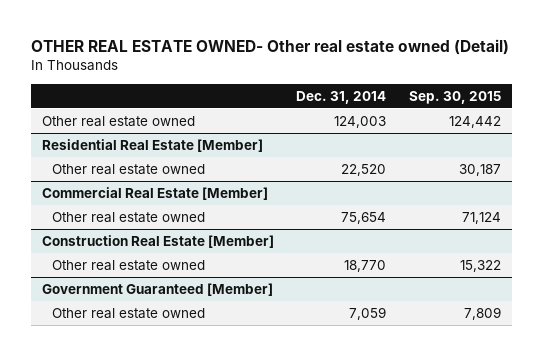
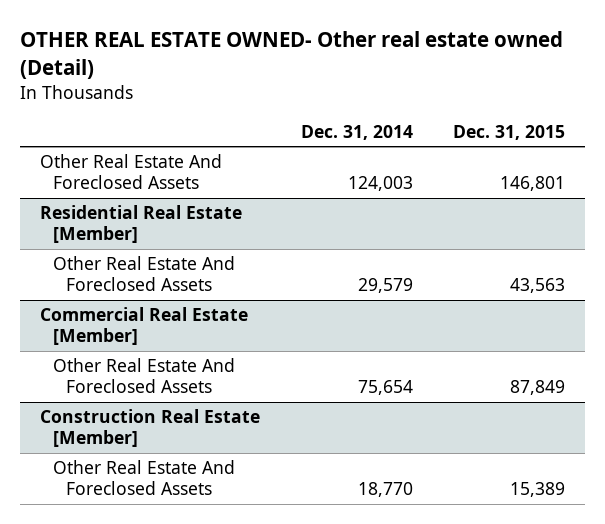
[408,90,501,104] Sep. 30, 2015 -> none
none -> [453,124,566,140] Dec. 31, 2015
[41,115,195,127] Other real estate owned -> [40,154,223,190] Other Real Estate And Foreclosed Assets
[52,163,206,175] Other real estate owned -> [53,256,236,292] Other Real Estate And Foreclosed Assets
[341,163,387,176] 22,520 -> [357,278,413,294] 29,579
[52,211,206,223] Other real estate owned -> [53,358,236,394] Other Real Estate And Foreclosed Assets
[41,282,273,296] Government Guaranteed [Member] -> none
[52,307,206,319] Other real estate owned -> none
[52,259,206,271] Other real estate owned -> [53,460,236,496] Other Real Estate And Foreclosed Assets

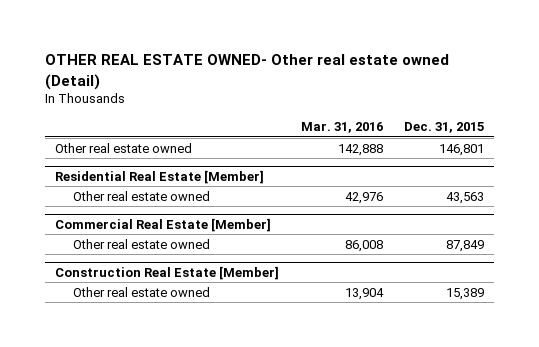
[300,124,413,140] Dec. 31, 2014 -> none
none -> [300,122,383,134] Mar. 31, 2016
[40,154,223,190] Other Real Estate And Foreclosed Assets -> [55,142,193,153] Other real estate owned
[53,256,236,292] Other Real Estate And Foreclosed Assets -> [72,190,210,201] Other real estate owned
[53,358,236,394] Other Real Estate And Foreclosed Assets -> [72,238,210,249] Other real estate owned
[53,460,236,496] Other Real Estate And Foreclosed Assets -> [72,286,210,297] Other real estate owned

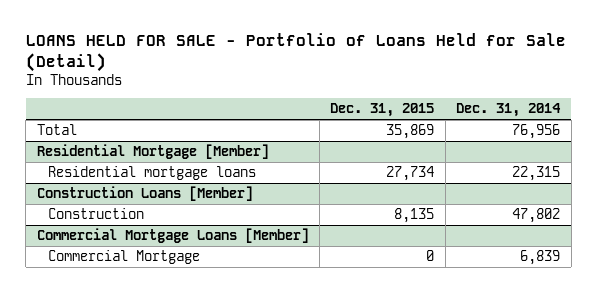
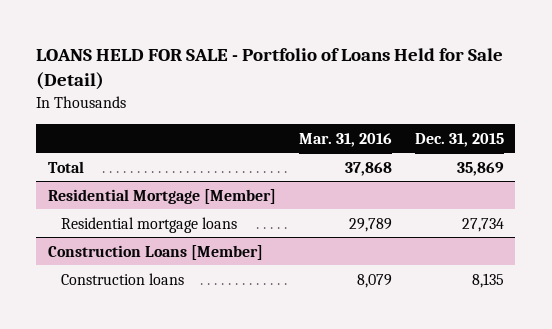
[456,103,562,118] Dec. 31, 2014 -> none
none -> [298,132,392,147] Mar. 31, 2016
[36,227,309,243] Commercial Mortgage Loans [Member] -> none
[47,249,200,264] Commercial Mortgage -> none
[47,207,144,219] Construction -> [61,272,185,285] Construction loans

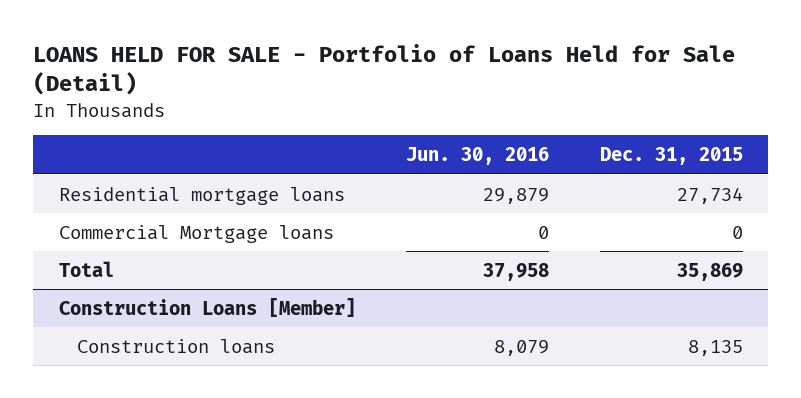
[298,132,392,147] Mar. 31, 2016 -> none
none -> [406,146,550,165] Jun. 30, 2016
[47,188,276,204] Residential Mortgage [Member] -> none
none -> [58,224,334,243] Commercial Mortgage loans
[47,160,84,173] Total -> [58,260,114,277] Total

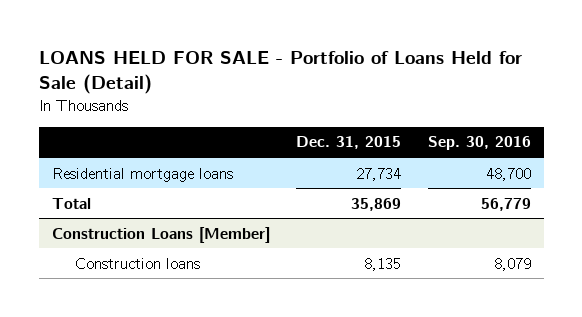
[406,146,550,165] Jun. 30, 2016 -> none
none -> [427,136,531,151] Sep. 30, 2016
[58,224,334,243] Commercial Mortgage loans -> none

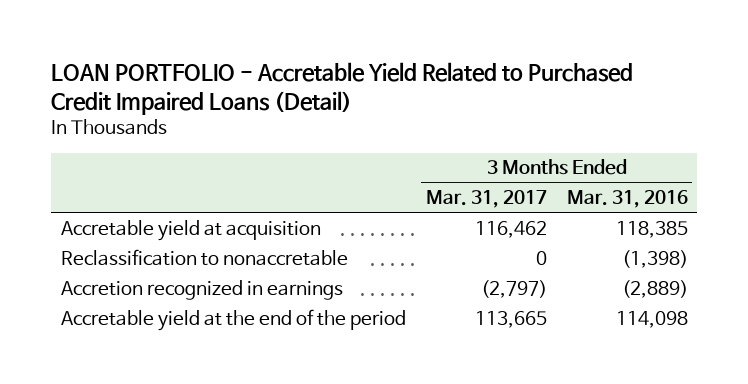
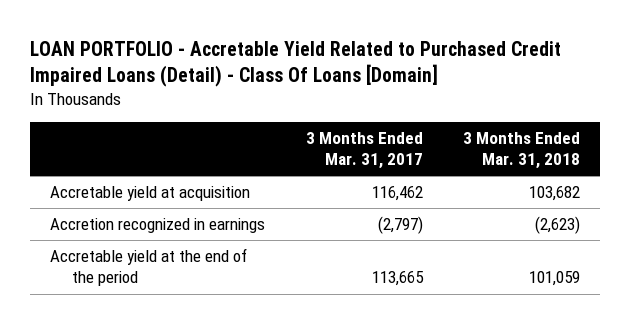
[50,61,633,115] LOAN PORTFOLIO - Accretable Yield Related to Purchased Credit Impaired Loans (Detail) -> [30,41,562,88] LOAN PORTFOLIO - Accretable Yield Related to Purchased Credit Impaired Loans (Detail) - Class Of Loans [Domain]
[566,189,688,208] Mar. 31, 2016 -> none
none -> [462,131,580,170] 3 Months Ended Mar. 31, 2018
[60,248,348,266] Reclassification to nonaccretable -> none

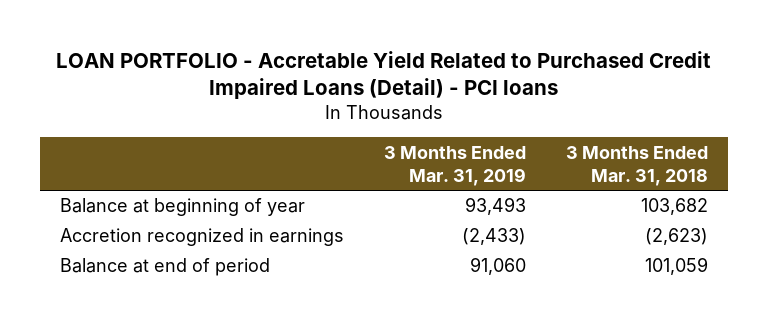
[30,41,562,88] LOAN PORTFOLIO - Accretable Yield Related to Purchased Credit Impaired Loans (Detail) - Class Of Loans [Domain] -> [55,50,711,100] LOAN PORTFOLIO - Accretable Yield Related to Purchased Credit Impaired Loans (Detail) - PCI loans
[305,131,423,170] 3 Months Ended Mar. 31, 2017 -> none
none -> [383,145,526,186] 3 Months Ended Mar. 31, 2019
[50,186,251,202] Accretable yield at acquisition -> [60,198,306,217] Balance at beginning of year
[50,248,248,287] Accretable yield at the end of the period -> [60,258,271,277] Balance at end of period

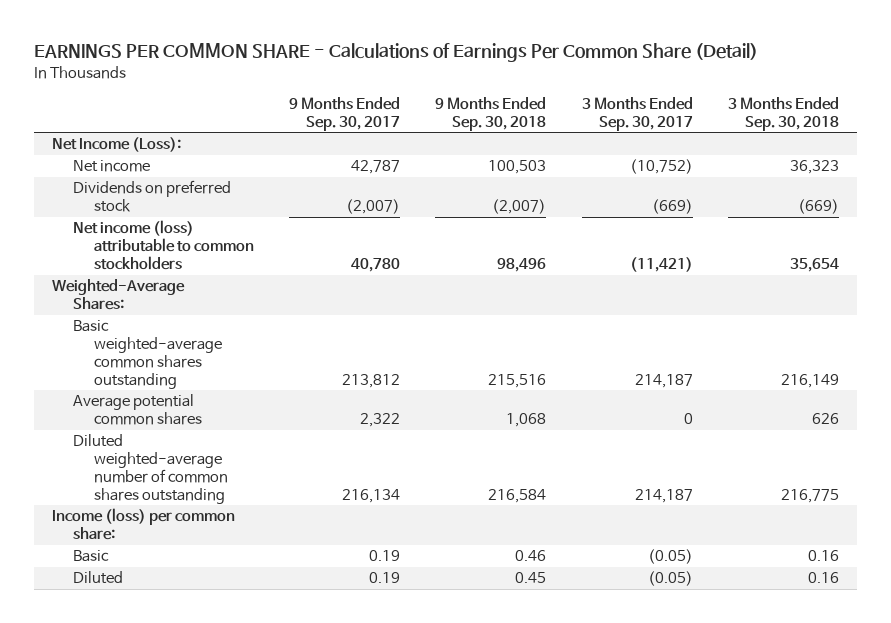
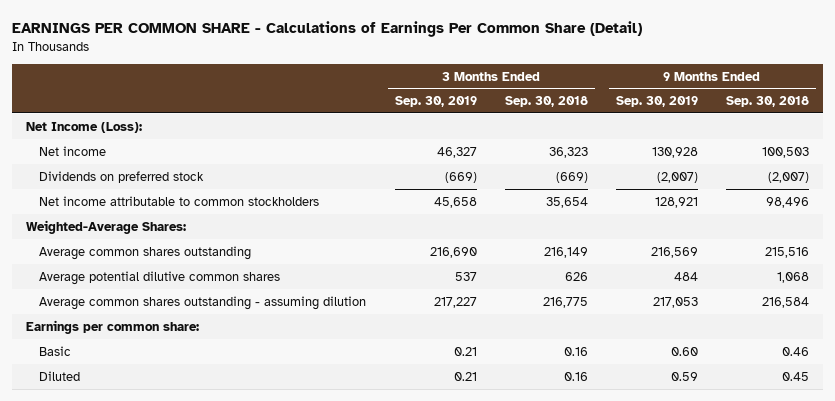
[288,97,400,131] 9 Months Ended Sep. 30, 2017 -> none
[581,97,693,131] 3 Months Ended Sep. 30, 2017 -> none
none -> [394,96,477,108] Sep. 30, 2019
none -> [615,96,698,108] Sep. 30, 2019
[72,220,254,271] Net income (loss) attributable to common stockholders -> [39,195,320,206] Net income attributable to common stockholders
[72,320,222,389] Basic weighted-average common shares outstanding -> [39,245,252,260] Average common shares outstanding
[72,394,202,426] Average potential common shares -> [39,270,281,285] Average potential dilutive common shares
[72,434,228,504] Diluted weighted-average number of common shares outstanding -> [39,295,367,310] Average common shares outstanding - assuming dilution
[51,508,235,541] Income (loss) per common share: -> [26,319,200,334] Earnings per common share:

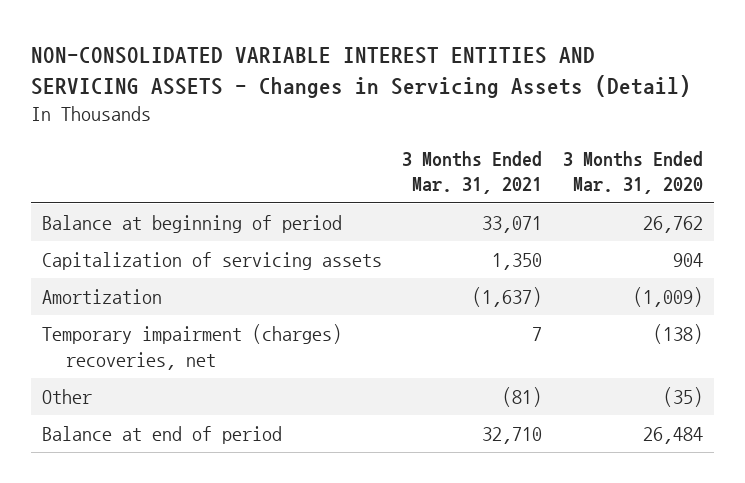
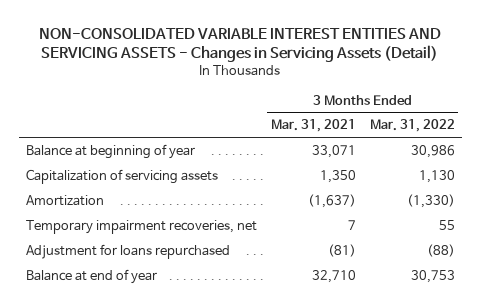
[563,150,704,195] 3 Months Ended Mar. 31, 2020 -> none
none -> [369,119,455,133] Mar. 31, 2022
[41,215,342,234] Balance at beginning of period -> [25,143,195,159] Balance at beginning of year
[41,324,342,370] Temporary impairment (charges) recoveries, net -> [25,219,257,234] Temporary impairment recoveries, net
[41,389,92,405] Other -> [25,243,230,259] Adjustment for loans repurchased
[41,426,282,445] Balance at end of period -> [25,268,157,284] Balance at end of year

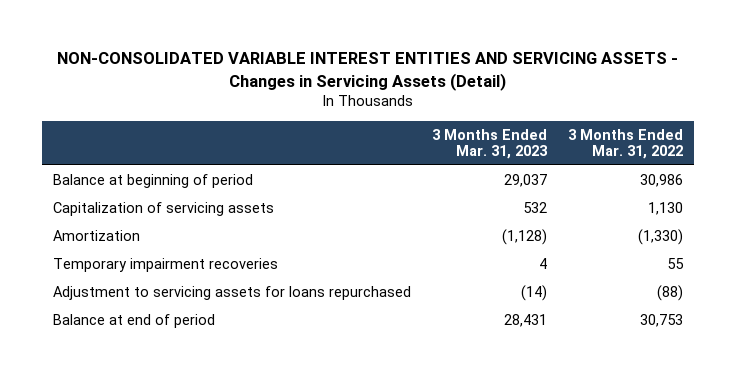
[270,119,356,133] Mar. 31, 2021 -> none
none -> [431,128,548,160] 3 Months Ended Mar. 31, 2023
[25,143,195,159] Balance at beginning of year -> [52,173,253,188] Balance at beginning of period
[25,219,257,234] Temporary impairment recoveries, net -> [52,257,278,272] Temporary impairment recoveries
[25,243,230,259] Adjustment for loans repurchased -> [52,285,411,300] Adjustment to servicing assets for loans repurchased
[25,268,157,284] Balance at end of year -> [52,313,215,328] Balance at end of period

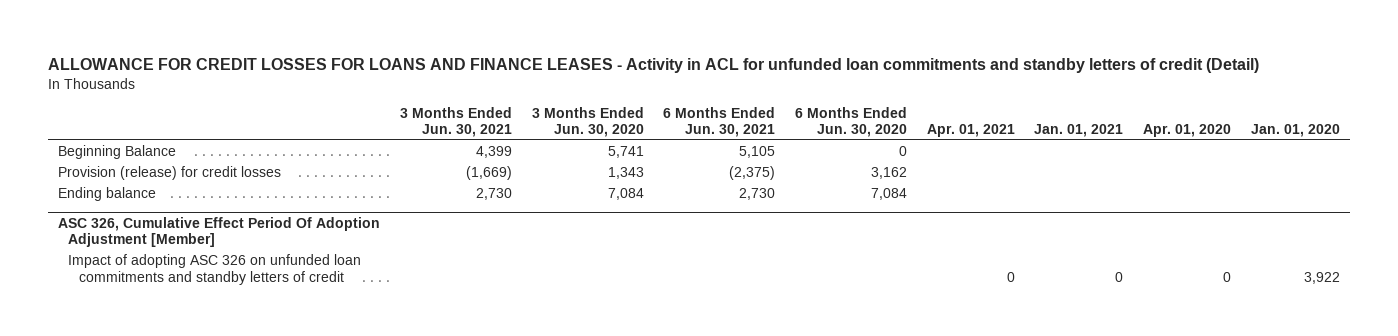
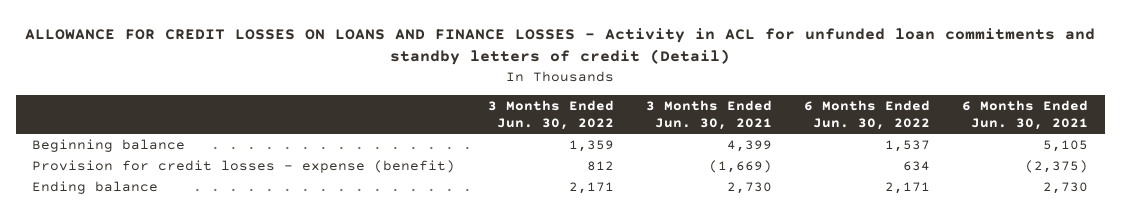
[48,57,1260,73] ALLOWANCE FOR CREDIT LOSSES FOR LOANS AND FINANCE LEASES - Activity in ACL for unfunded loan commitments and standby letters of credit (Detail) -> [25,27,1096,66] ALLOWANCE FOR CREDIT LOSSES ON LOANS AND FINANCE LOSSES - Activity in ACL for unfunded loan commitments and standby letters of credit (Detail)
[531,106,644,138] 3 Months Ended Jun. 30, 2020 -> none
[794,106,907,138] 6 Months Ended Jun. 30, 2020 -> none
[926,124,1015,138] Apr. 01, 2021 -> none
[1034,124,1124,138] Jan. 01, 2021 -> none
[1143,124,1232,138] Apr. 01, 2020 -> none
[1250,124,1340,138] Jan. 01, 2020 -> none
none -> [487,100,614,131] 3 Months Ended Jun. 30, 2022
none -> [804,100,931,131] 6 Months Ended Jun. 30, 2022
[58,145,177,160] Beginning Balance -> [32,138,186,152] Beginning balance
[58,166,282,181] Provision (release) for credit losses -> [32,159,456,173] Provision for credit losses - expense (benefit)
[58,216,381,247] ASC 326, Cumulative Effect Period Of Adoption Adjustment [Member] -> none
[68,254,362,285] Impact of adopting ASC 326 on unfunded loan commitments and standby letters of credit -> none

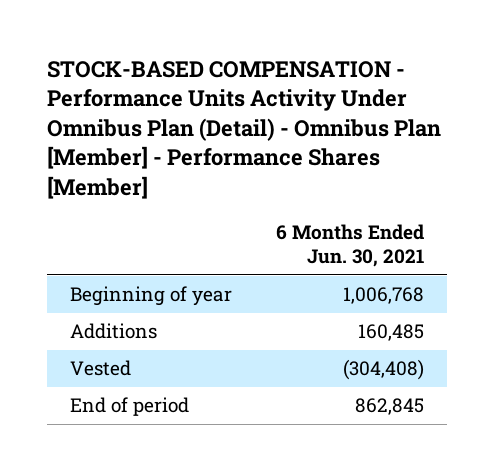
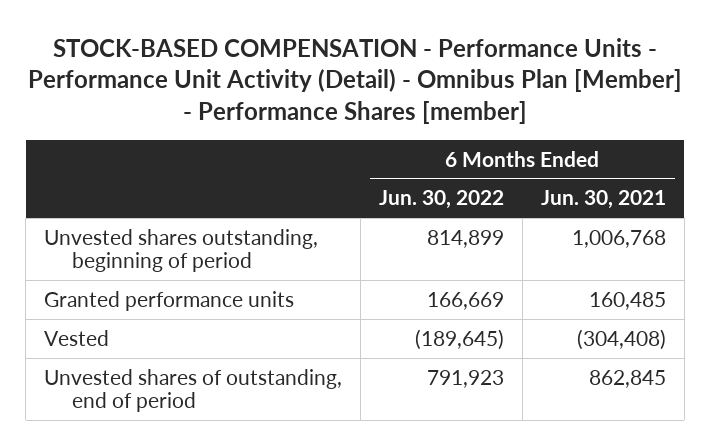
[47,60,442,199] STOCK-BASED COMPENSATION - Performance Units Activity Under Omnibus Plan (Detail) - Omnibus Plan [Member] - Performance Shares [Member] -> [27,38,682,124] STOCK-BASED COMPENSATION - Performance Units - Performance Unit Activity (Detail) - Omnibus Plan [Member] - Performance Shares [member]
none -> [378,190,504,210] Jun. 30, 2022
[69,286,232,307] Beginning of year -> [43,228,318,273] Unvested shares outstanding, beginning of period
[69,323,157,340] Additions -> [43,290,294,311] Granted performance units
[69,397,189,417] End of period -> [43,368,342,413] Unvested shares of outstanding, end of period

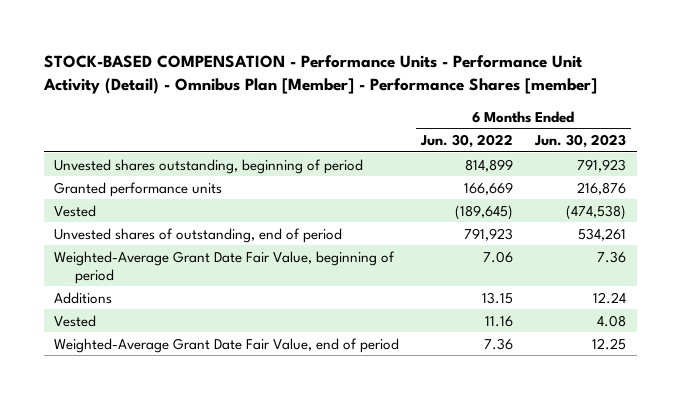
[540,190,666,210] Jun. 30, 2021 -> none
none -> [533,133,626,148] Jun. 30, 2023
none -> [54,250,396,284] Weighted-Average Grant Date Fair Value, beginning of period
none -> [54,291,113,304] Additions
none -> [54,314,97,327] Vested
none -> [54,337,400,353] Weighted-Average Grant Date Fair Value, end of period

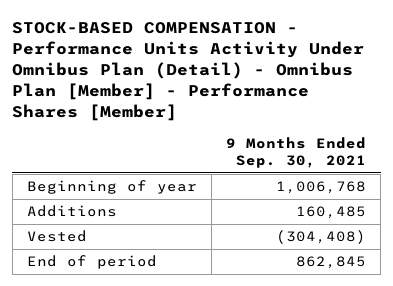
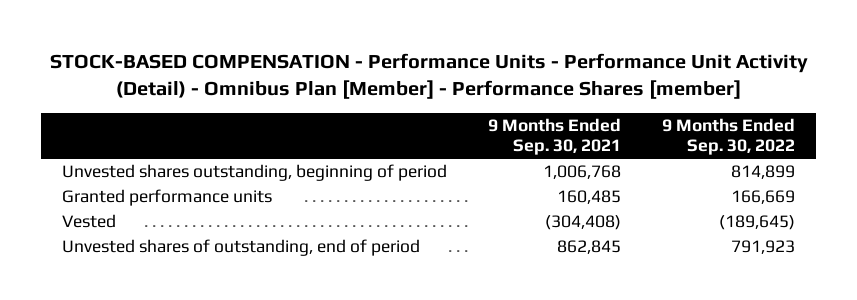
[12,22,365,122] STOCK-BASED COMPENSATION - Performance Units Activity Under Omnibus Plan (Detail) - Omnibus Plan [Member] - Performance Shares [Member] -> [49,53,808,100] STOCK-BASED COMPENSATION - Performance Units - Performance Unit Activity (Detail) - Omnibus Plan [Member] - Performance Shares [member]
none -> [662,117,796,156] 9 Months Ended Sep. 30, 2022
[27,180,198,195] Beginning of year -> [62,164,448,182] Unvested shares outstanding, beginning of period
[27,205,118,218] Additions -> [62,189,273,207] Granted performance units
[27,255,158,270] End of period -> [62,239,421,257] Unvested shares of outstanding, end of period

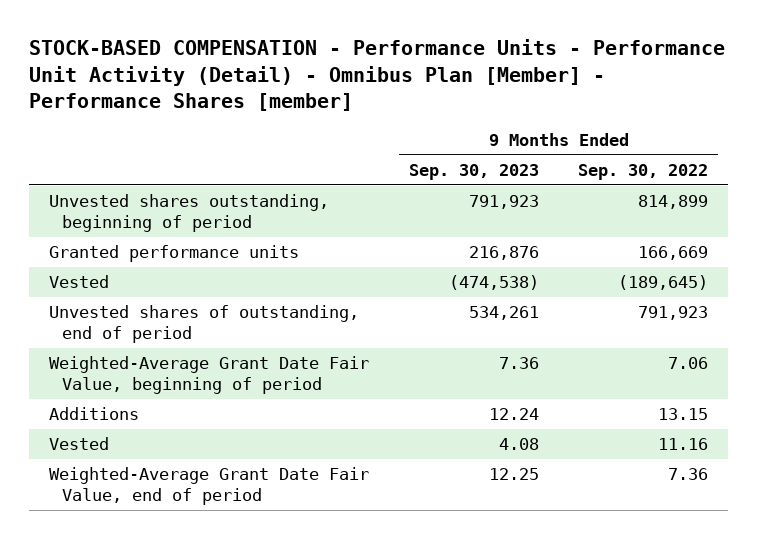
[488,117,622,156] 9 Months Ended Sep. 30, 2021 -> none
none -> [408,163,539,180] Sep. 30, 2023
none -> [49,356,370,394] Weighted-Average Grant Date Fair Value, beginning of period
none -> [49,407,140,421] Additions
none -> [49,437,110,451] Vested
none -> [49,467,370,505] Weighted-Average Grant Date Fair Value, end of period

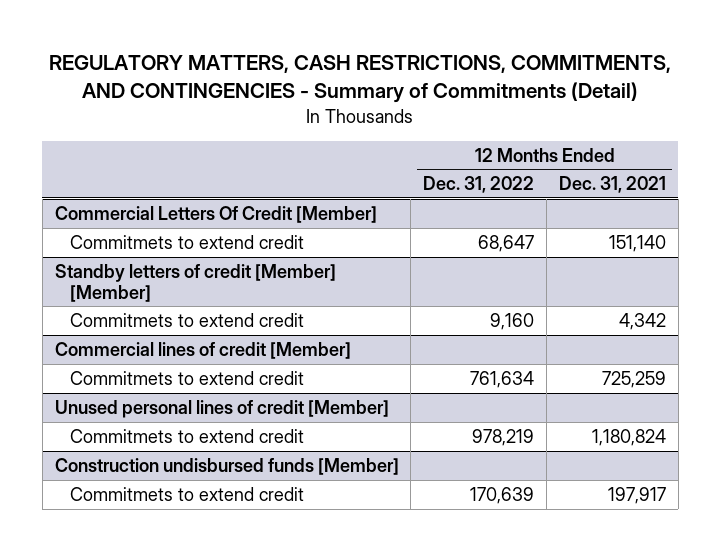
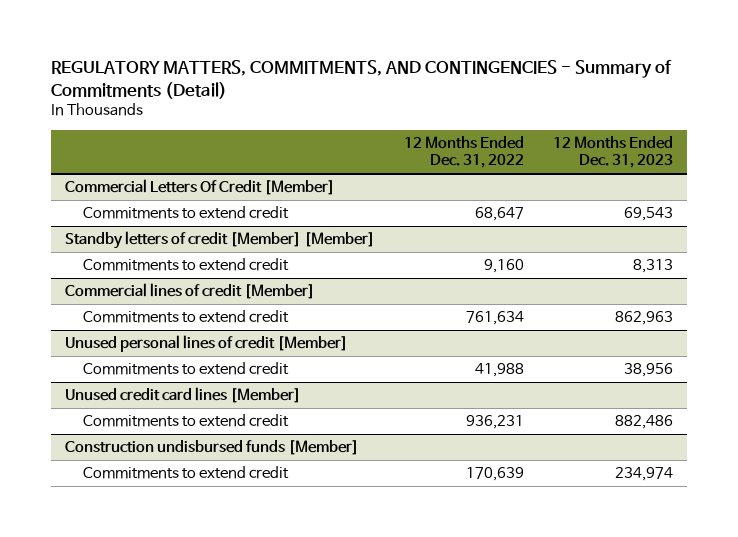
[49,55,672,104] REGULATORY MATTERS, CASH RESTRICTIONS, COMMITMENTS, AND CONTINGENCIES - Summary of Commitments (Detail) -> [50,60,672,99] REGULATORY MATTERS, COMMITMENTS, AND CONTINGENCIES - Summary of Commitments (Detail)
[558,176,666,194] Dec. 31, 2021 -> none
none -> [552,136,673,169] 12 Months Ended Dec. 31, 2023
[70,234,305,249] Commitmets to extend credit -> [83,206,290,220] Commitments to extend credit
[70,312,305,327] Commitmets to extend credit -> [83,258,290,272] Commitments to extend credit
[70,370,305,385] Commitmets to extend credit -> [83,310,290,324] Commitments to extend credit
[70,428,305,443] Commitmets to extend credit -> [83,362,290,376] Commitments to extend credit
[472,428,535,446] 978,219 -> [474,363,524,378] 41,988
none -> [64,387,301,404] Unused credit card lines [Member]
none -> [83,414,290,428] Commitments to extend credit
[70,486,305,501] Commitmets to extend credit -> [83,466,290,480] Commitments to extend credit

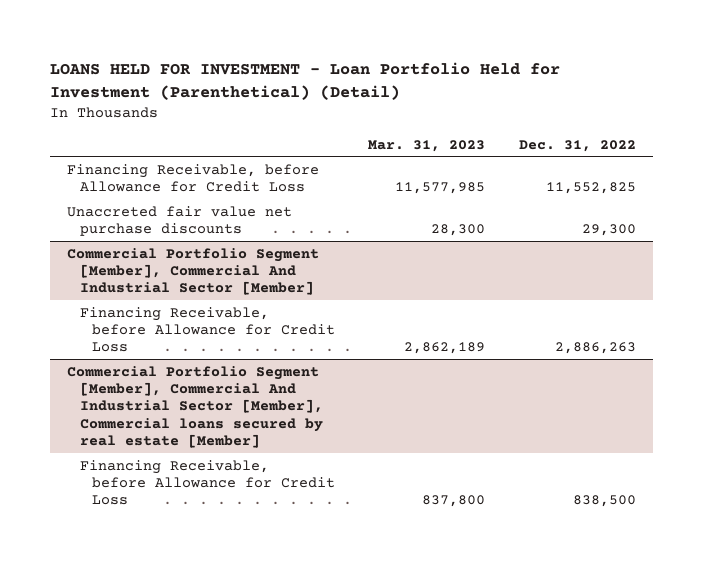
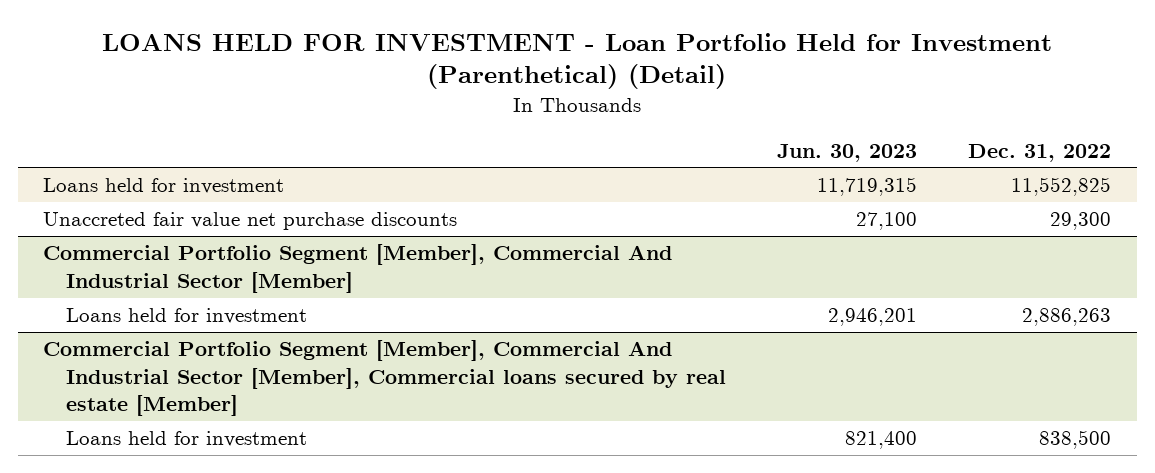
[368,139,486,152] Mar. 31, 2023 -> none
none -> [777,143,918,162] Jun. 30, 2023
[67,163,320,192] Financing Receivable, before Allowance for Credit Loss -> [43,178,285,195] Loans held for investment
[79,306,335,353] Financing Receivable, before Allowance for Credit Loss -> [65,308,307,325] Loans held for investment
[79,459,335,506] Financing Receivable, before Allowance for Credit Loss -> [65,431,307,448] Loans held for investment

